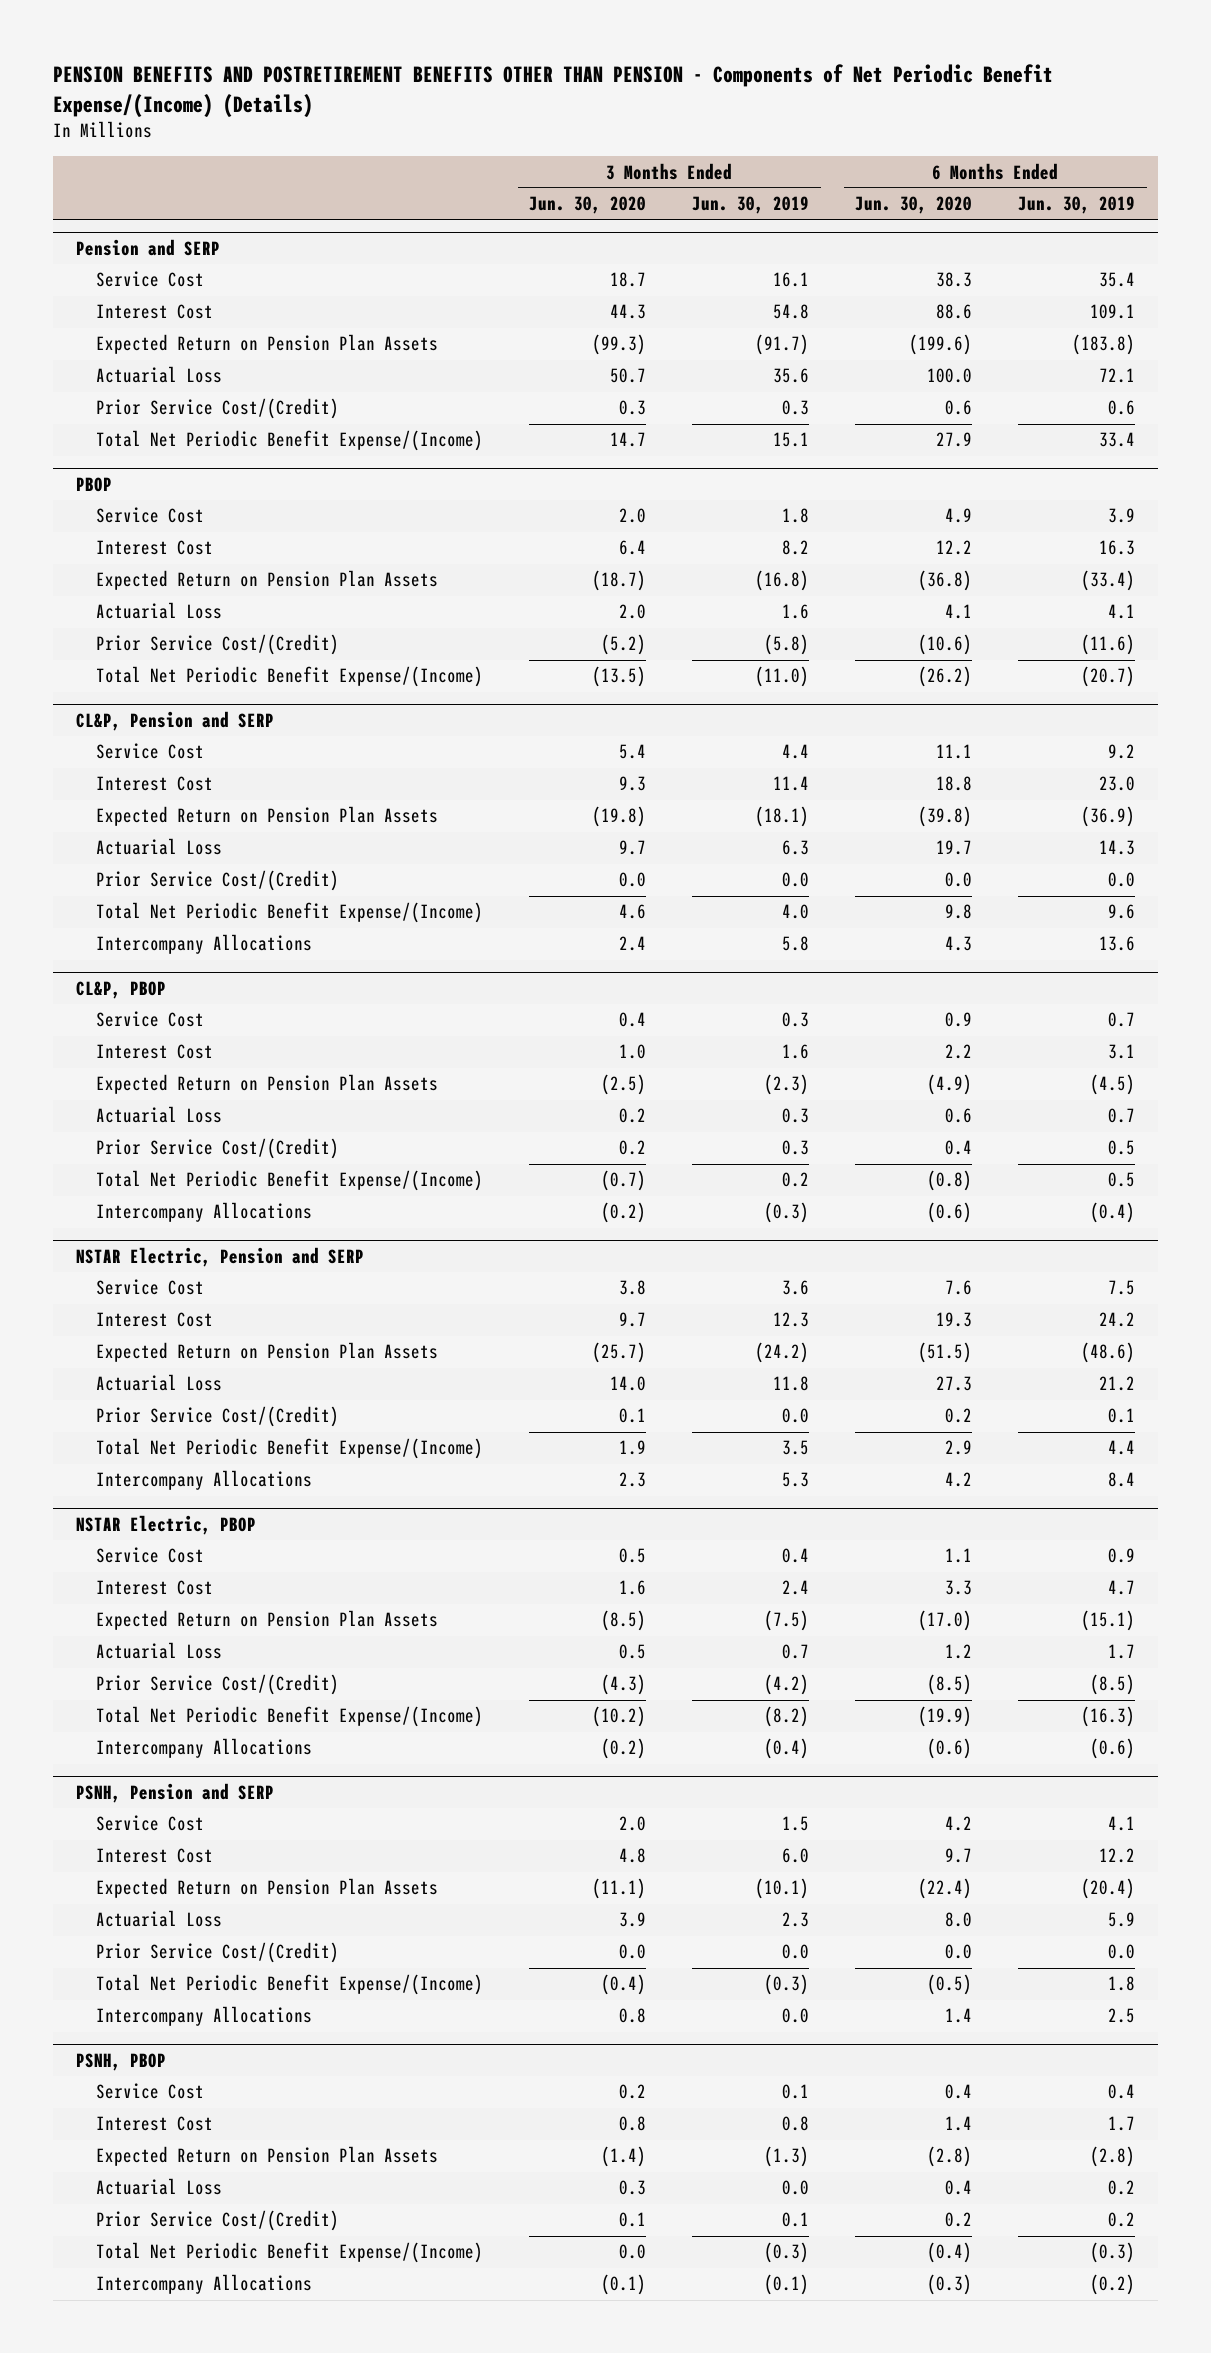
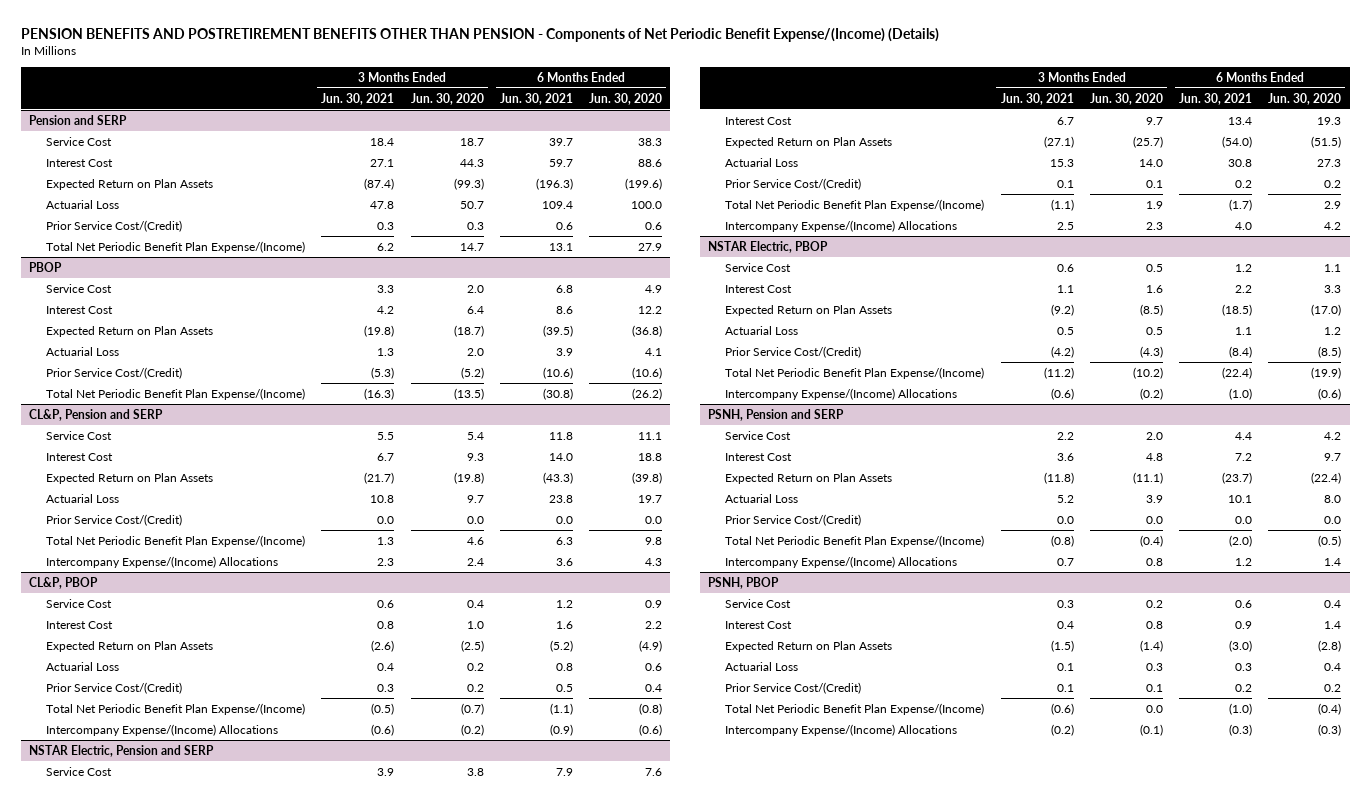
[692,196,810,215] Jun. 30, 2019 -> none
[1018,196,1136,215] Jun. 30, 2019 -> none
none -> [321,92,395,105] Jun. 30, 2021
none -> [499,92,573,105] Jun. 30, 2021
[96,334,439,355] Expected Return on Pension Plan Assets -> [46,178,214,190] Expected Return on Plan Assets
[96,430,484,452] Total Net Periodic Benefit Expense/(Income) -> [46,240,306,253] Total Net Periodic Benefit Plan Expense/(Income)
[96,570,439,591] Expected Return on Pension Plan Assets -> [46,325,214,337] Expected Return on Plan Assets
[96,666,484,688] Total Net Periodic Benefit Expense/(Income) -> [46,387,306,400] Total Net Periodic Benefit Plan Expense/(Income)
[96,806,439,827] Expected Return on Pension Plan Assets -> [46,472,214,484] Expected Return on Plan Assets
[96,902,484,924] Total Net Periodic Benefit Expense/(Income) -> [46,534,306,547] Total Net Periodic Benefit Plan Expense/(Income)
[96,934,313,955] Intercompany Allocations -> [46,555,279,568] Intercompany Expense/(Income) Allocations
[96,1074,439,1095] Expected Return on Pension Plan Assets -> [46,640,214,652] Expected Return on Plan Assets
[96,1170,484,1192] Total Net Periodic Benefit Expense/(Income) -> [46,702,306,715] Total Net Periodic Benefit Plan Expense/(Income)
[96,1202,313,1223] Intercompany Allocations -> [46,723,279,736] Intercompany Expense/(Income) Allocations
[96,1342,439,1363] Expected Return on Pension Plan Assets -> [725,136,893,148] Expected Return on Plan Assets
[96,1438,484,1460] Total Net Periodic Benefit Expense/(Income) -> [725,198,985,211] Total Net Periodic Benefit Plan Expense/(Income)
[96,1470,313,1491] Intercompany Allocations -> [725,219,958,232] Intercompany Expense/(Income) Allocations
[96,1610,439,1631] Expected Return on Pension Plan Assets -> [725,304,893,316] Expected Return on Plan Assets
[96,1706,484,1728] Total Net Periodic Benefit Expense/(Income) -> [725,366,985,379] Total Net Periodic Benefit Plan Expense/(Income)
[96,1738,313,1759] Intercompany Allocations -> [725,387,958,400] Intercompany Expense/(Income) Allocations
[96,1878,439,1899] Expected Return on Pension Plan Assets -> [725,472,893,484] Expected Return on Plan Assets
[96,1974,484,1996] Total Net Periodic Benefit Expense/(Income) -> [725,534,985,547] Total Net Periodic Benefit Plan Expense/(Income)
[96,2006,313,2027] Intercompany Allocations -> [725,555,958,568] Intercompany Expense/(Income) Allocations
[96,2146,439,2167] Expected Return on Pension Plan Assets -> [725,640,893,652] Expected Return on Plan Assets
[96,2242,484,2264] Total Net Periodic Benefit Expense/(Income) -> [725,702,985,715] Total Net Periodic Benefit Plan Expense/(Income)
[96,2274,313,2295] Intercompany Allocations -> [725,723,958,736] Intercompany Expense/(Income) Allocations

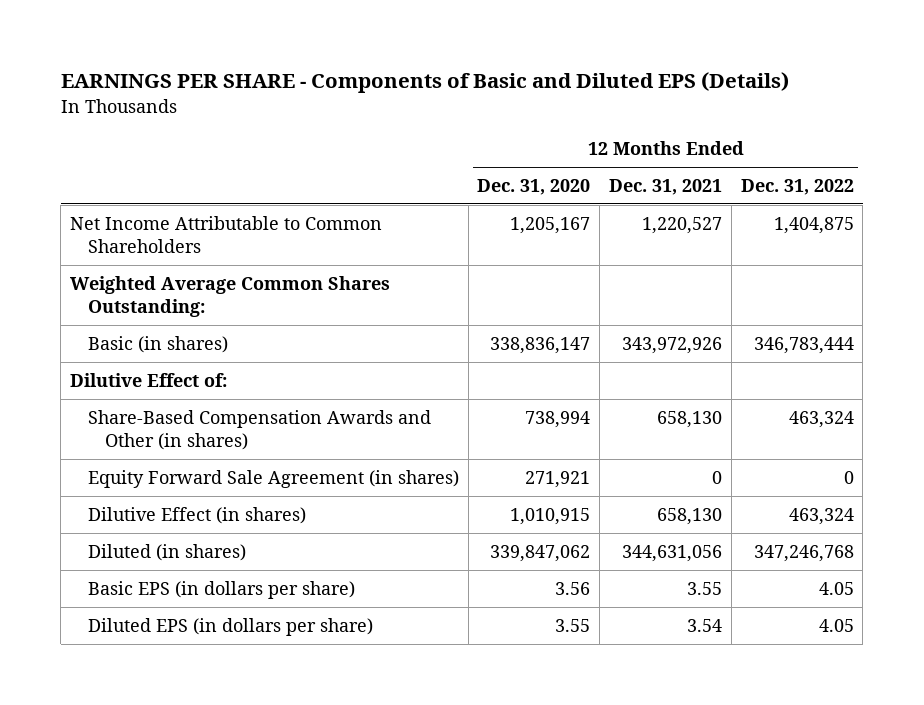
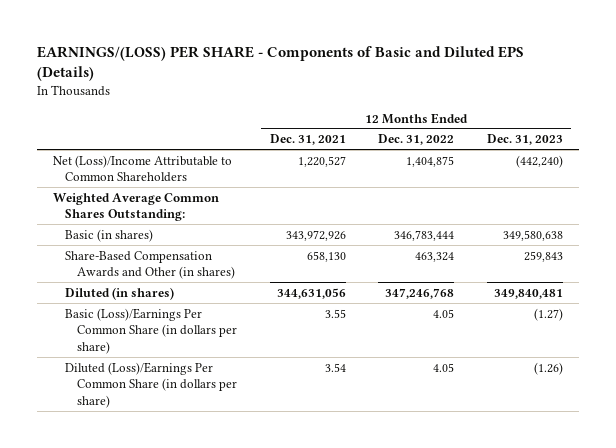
[60,72,789,94] EARNINGS PER SHARE - Components of Basic and Diluted EPS (Details) -> [36,45,524,82] EARNINGS/(LOSS) PER SHARE - Components of Basic and Diluted EPS (Details)
[477,178,591,195] Dec. 31, 2020 -> none
none -> [486,134,563,146] Dec. 31, 2023
[70,215,383,253] Net Income Attributable to Common Shareholders -> [52,154,232,183] Net (Loss)/Income Attributable to Common Shareholders
[70,372,228,387] Dilutive Effect of: -> none
[87,469,459,488] Equity Forward Sale Agreement (in shares) -> none
[87,506,306,524] Dilutive Effect (in shares) -> none
[87,580,355,599] Basic EPS (in dollars per share) -> [64,307,237,355] Basic (Loss)/Earnings Per Common Share (in dollars per share)
[87,617,373,636] Diluted EPS (in dollars per share) -> [64,361,237,409] Diluted (Loss)/Earnings Per Common Share (in dollars per share)

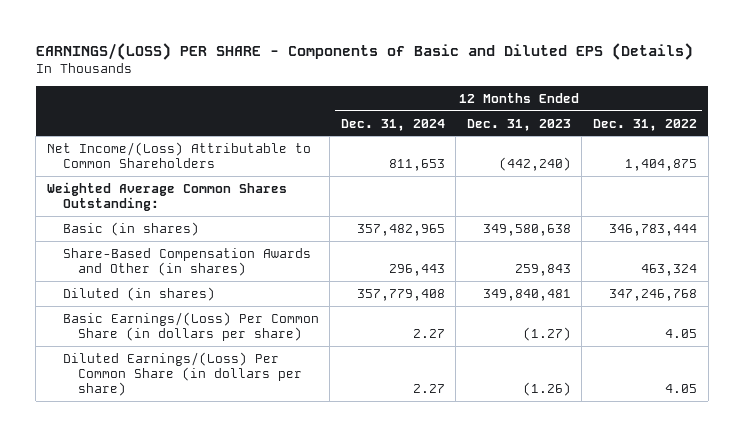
[269,134,346,146] Dec. 31, 2021 -> none
none -> [340,118,445,131] Dec. 31, 2024
[52,154,232,183] Net (Loss)/Income Attributable to Common Shareholders -> [46,141,311,168] Net Income/(Loss) Attributable to Common Shareholders
[64,307,237,355] Basic (Loss)/Earnings Per Common Share (in dollars per share) -> [62,311,319,341] Basic Earnings/(Loss) Per Common Share (in dollars per share)
[64,361,237,409] Diluted (Loss)/Earnings Per Common Share (in dollars per share) -> [62,351,303,396] Diluted Earnings/(Loss) Per Common Share (in dollars per share)

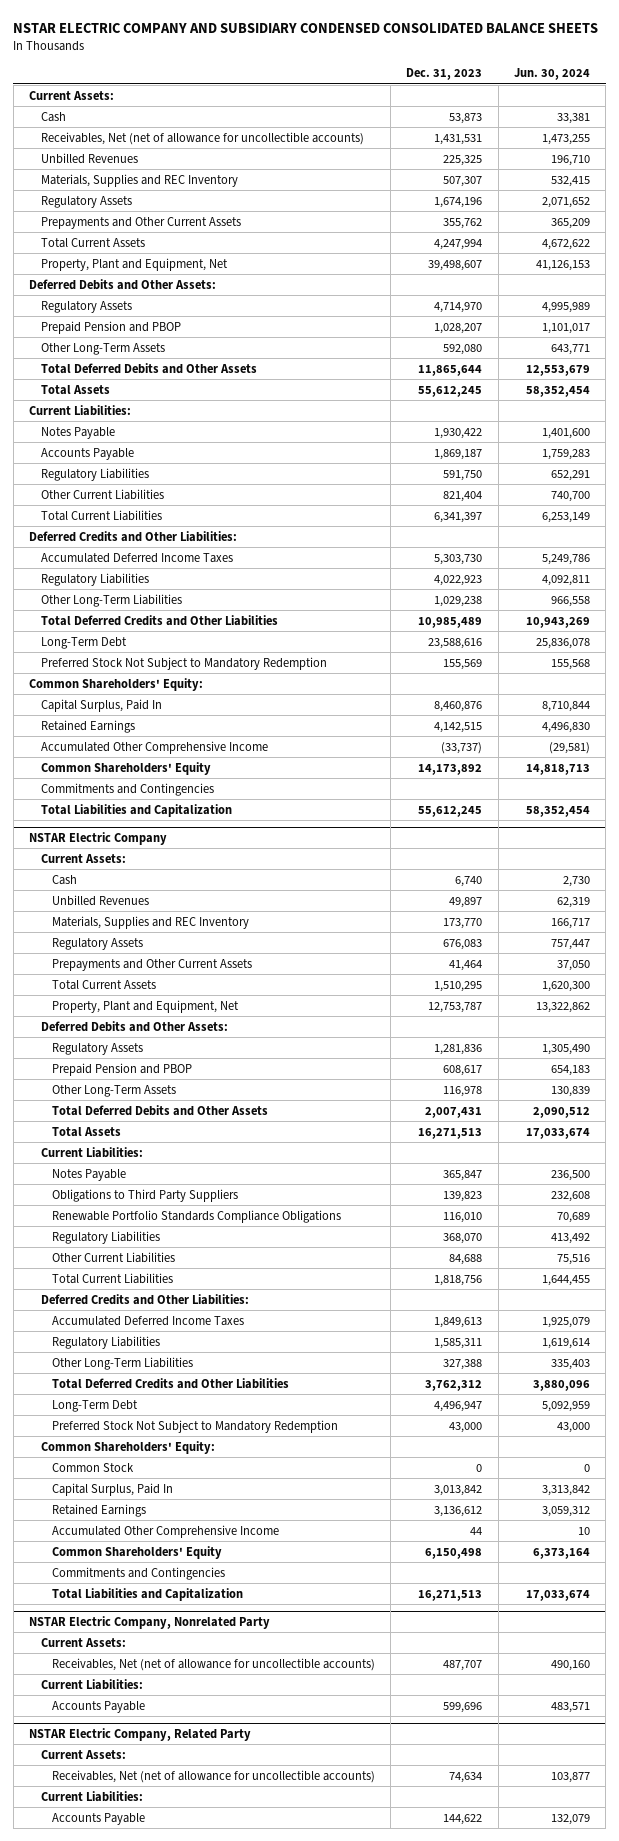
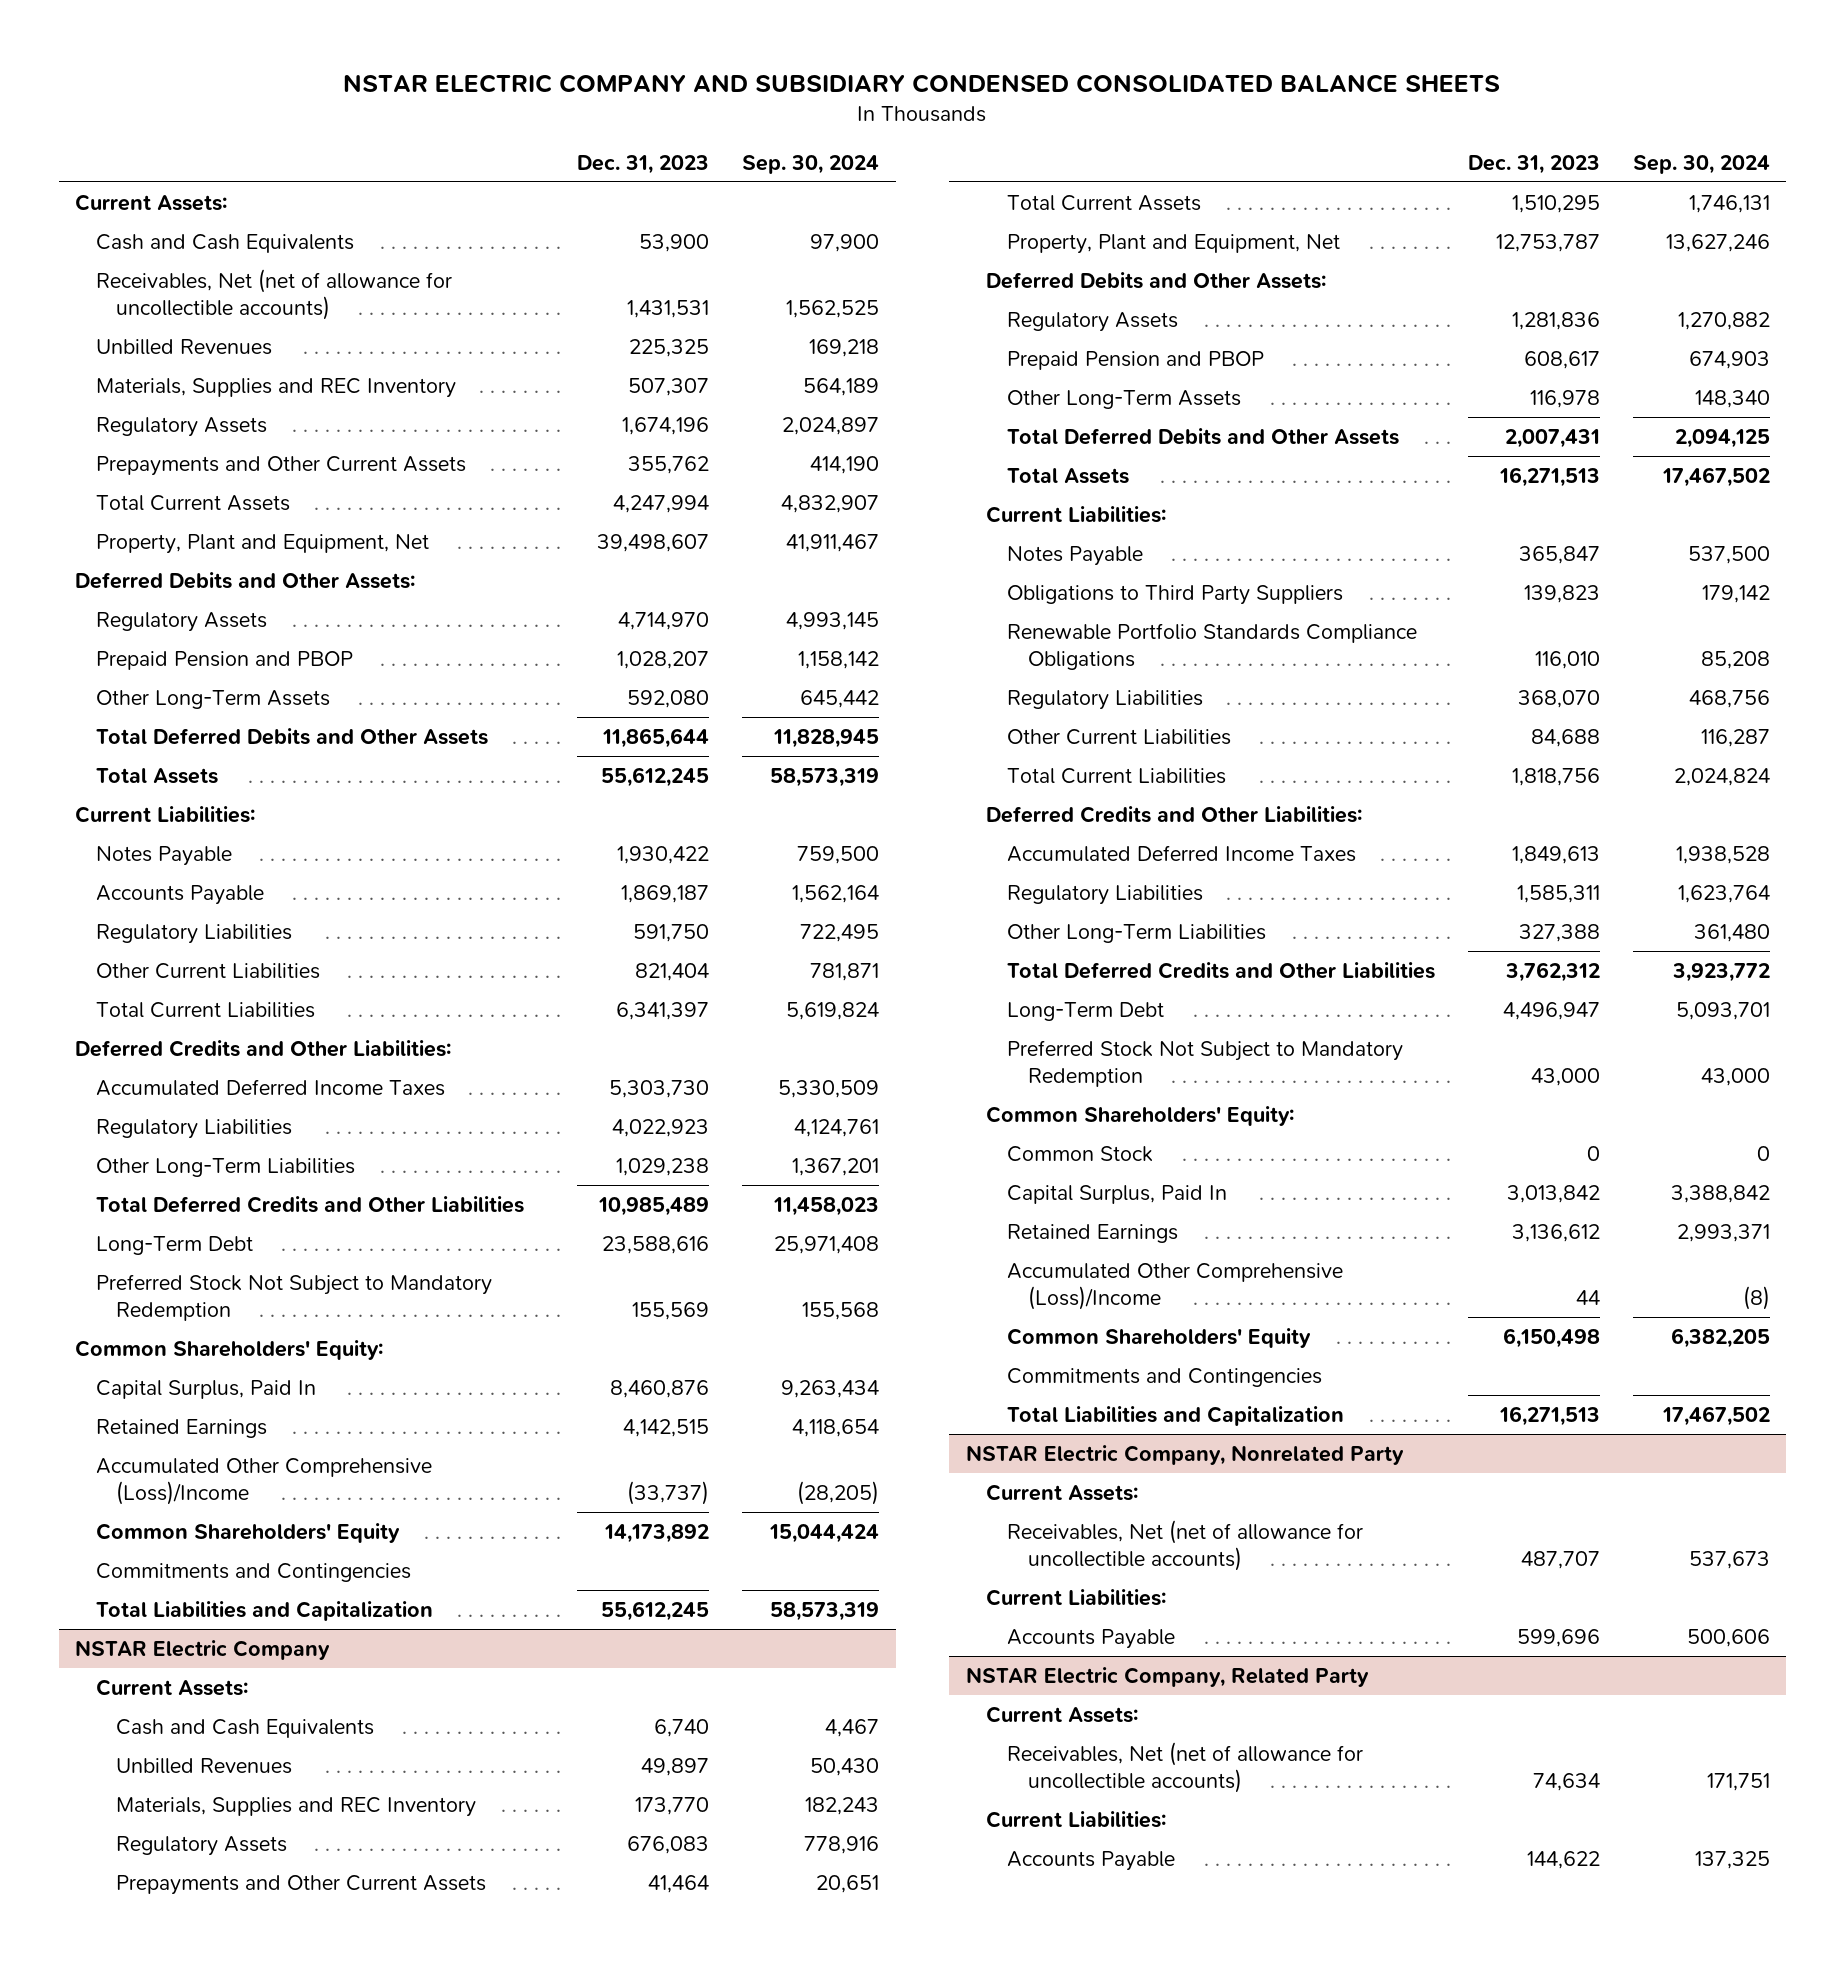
[513,68,590,81] Jun. 30, 2024 -> none
none -> [742,154,880,174] Sep. 30, 2024
[40,111,66,122] Cash -> [95,233,354,253] Cash and Cash Equivalents
[449,112,483,124] 53,873 -> [639,233,710,252] 53,900
[40,740,268,754] Accumulated Other Comprehensive Income -> [95,1457,432,1505] Accumulated Other Comprehensive (Loss)/Income
[51,874,77,885] Cash -> [116,1718,375,1738] Cash and Cash Equivalents
[51,1524,279,1538] Accumulated Other Comprehensive Income -> [1007,1262,1344,1310] Accumulated Other Comprehensive (Loss)/Income

